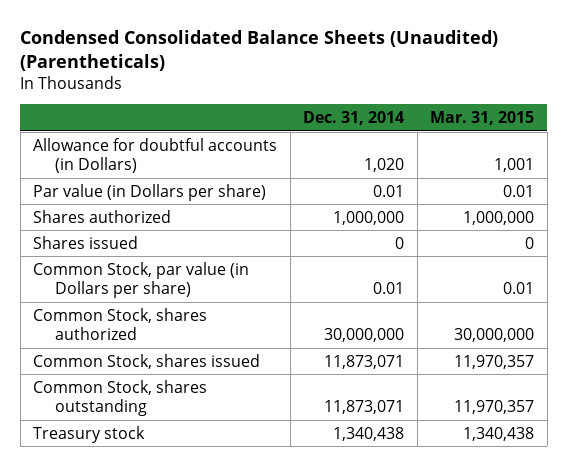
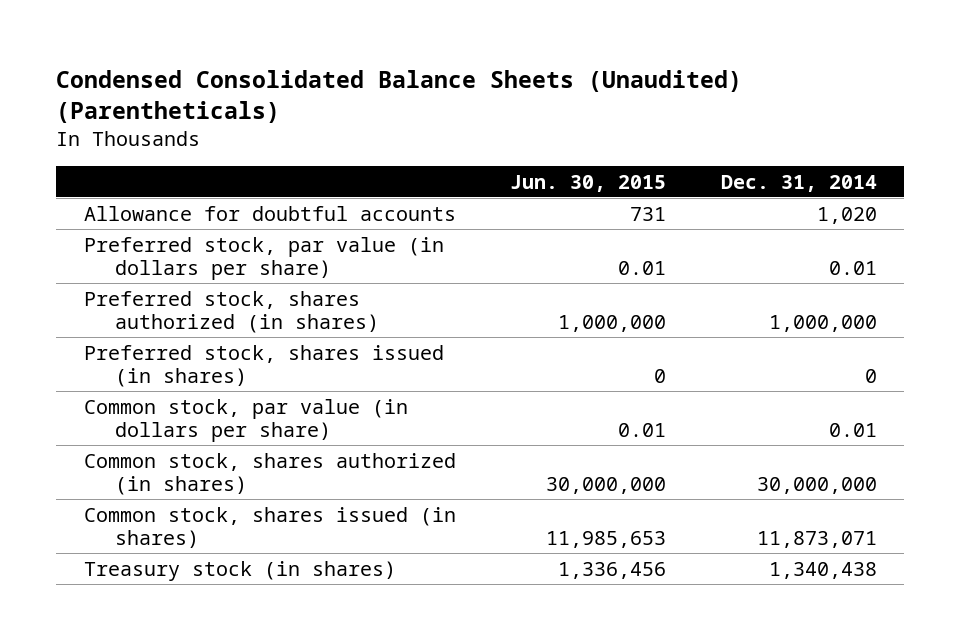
[430,110,535,125] Mar. 31, 2015 -> none
none -> [510,174,667,192] Jun. 30, 2015
[33,379,208,416] Common Stock, shares outstanding -> none
[33,137,278,173] Allowance for doubtful accounts (in Dollars) -> [83,205,456,221] Allowance for doubtful accounts
[33,183,267,201] Par value (in Dollars per share) -> [83,236,444,281] Preferred stock, par value (in dollars per share)
[33,209,172,223] Shares authorized -> [83,290,379,334] Preferred stock, shares authorized (in shares)
[33,235,139,249] Shares issued -> [83,344,444,388] Preferred stock, shares issued (in shares)
[33,261,250,298] Common Stock, par value (in Dollars per share) -> [83,398,408,443] Common stock, par value (in dollars per share)
[33,307,208,340] Common Stock, shares authorized -> [83,452,456,496] Common stock, shares authorized (in shares)
[33,353,261,369] Common Stock, shares issued -> [83,506,456,549] Common stock, shares issued (in shares)
[33,425,146,443] Treasury stock -> [83,560,396,581] Treasury stock (in shares)

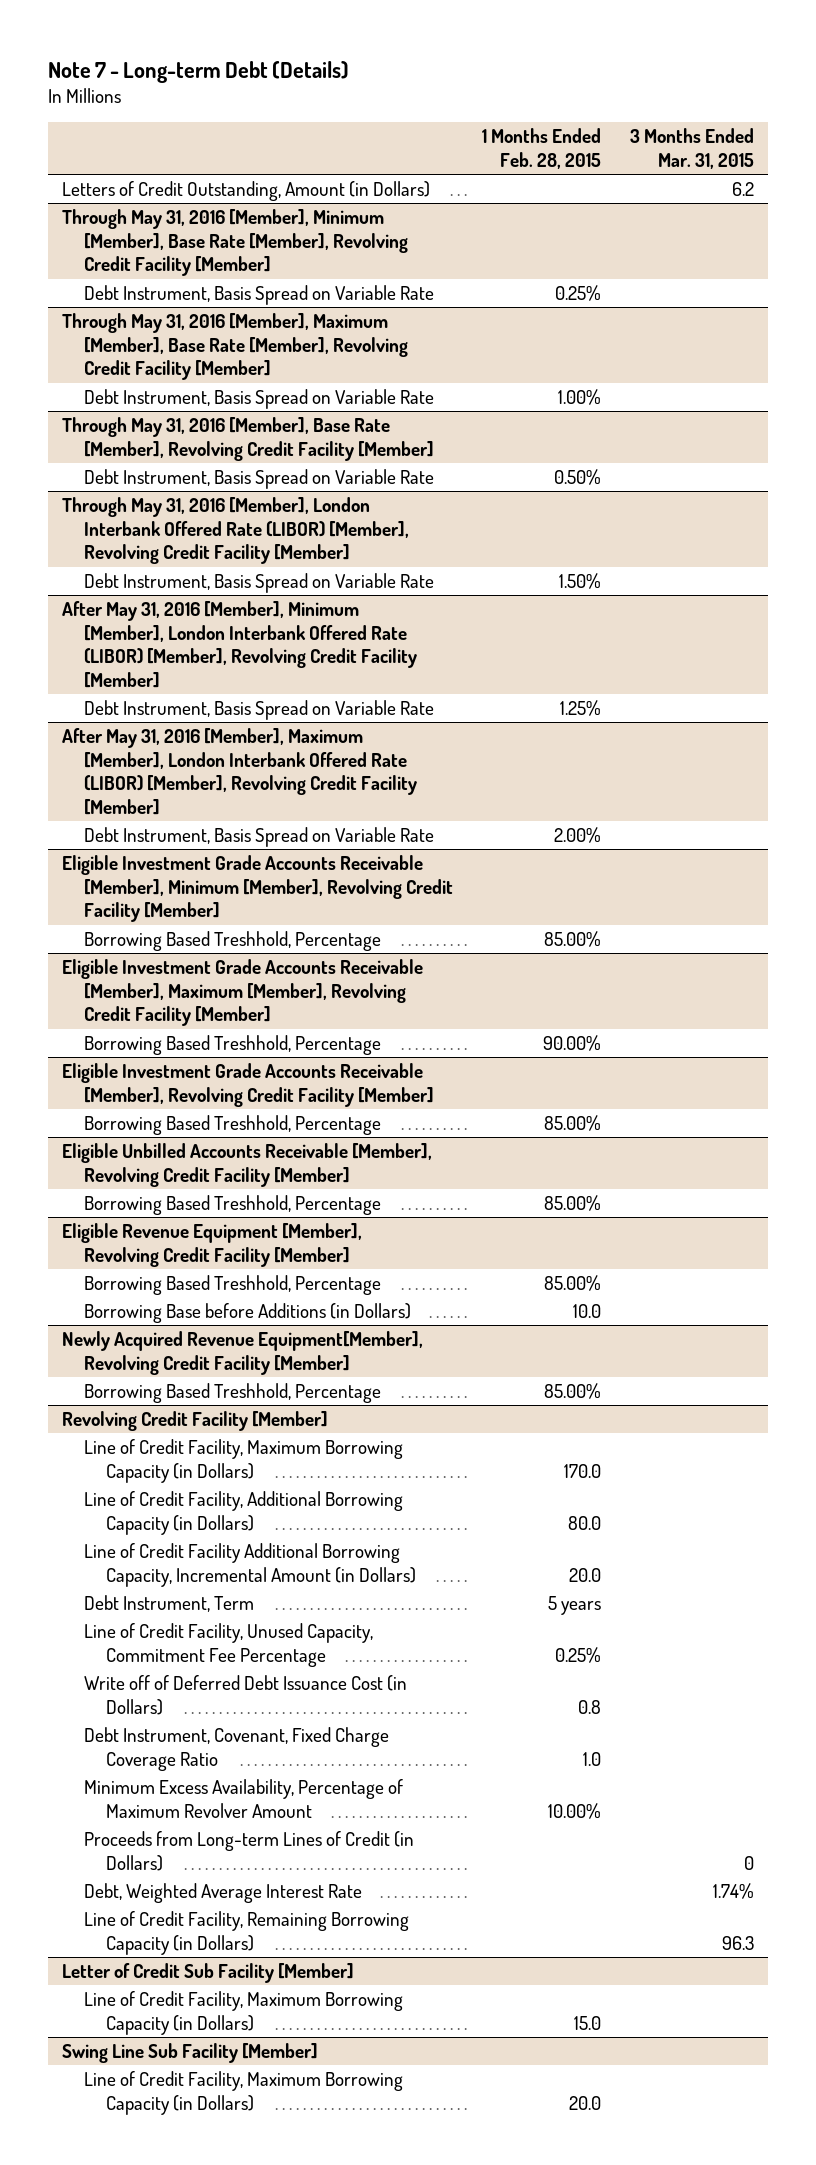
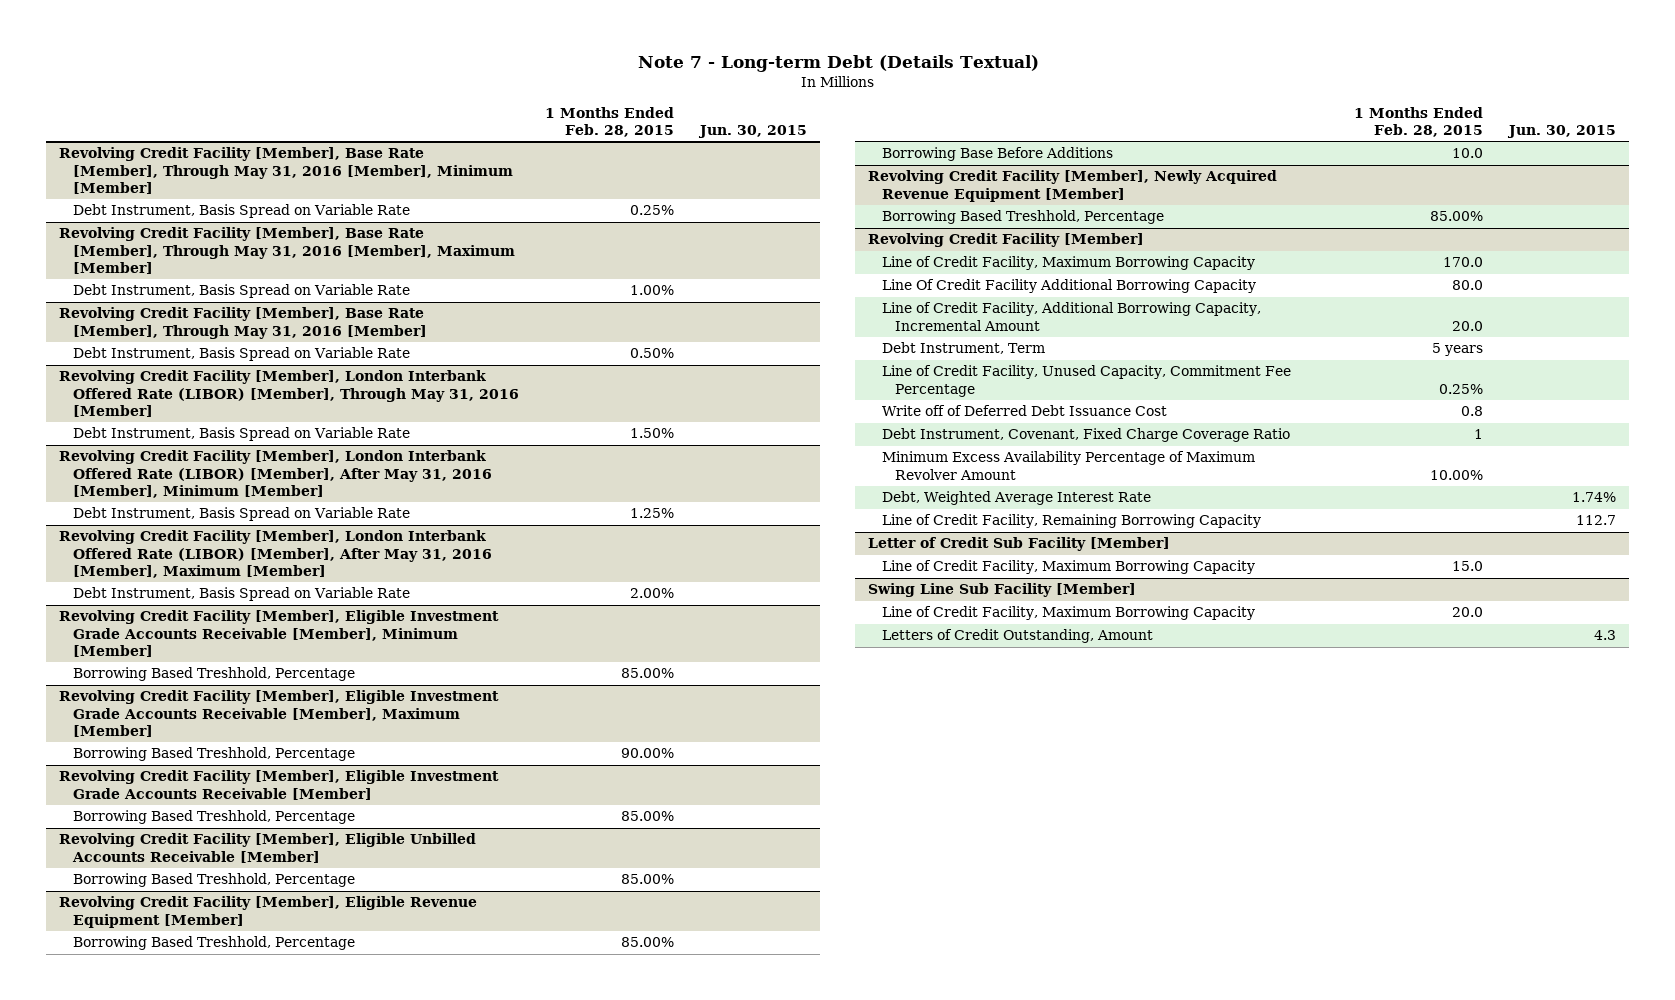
[48,60,350,83] Note 7 - Long-term Debt (Details) -> [637,55,1039,73] Note 7 - Long-term Debt (Details Textual)
[629,128,754,170] 3 Months Ended Mar. 31, 2015 -> none
none -> [697,125,807,139] Jun. 30, 2015
[62,181,431,202] Letters of Credit Outstanding, Amount (in Dollars) -> none
[62,209,409,277] Through May 31, 2016 [Member], Minimum [Member], Base Rate [Member], Revolving Credit Facility [Member] -> [59,147,513,194] Revolving Credit Facility [Member], Base Rate [Member], Through May 31, 2016 [Member], Minimum [Member]
[62,313,409,381] Through May 31, 2016 [Member], Maximum [Member], Base Rate [Member], Revolving Credit Facility [Member] -> [59,227,515,274] Revolving Credit Facility [Member], Base Rate [Member], Through May 31, 2016 [Member], Maximum [Member]
[62,417,435,461] Through May 31, 2016 [Member], Base Rate [Member], Revolving Credit Facility [Member] -> [59,307,427,339] Revolving Credit Facility [Member], Base Rate [Member], Through May 31, 2016 [Member]
[62,497,410,565] Through May 31, 2016 [Member], London Interbank Offered Rate (LIBOR) [Member], Revolving Credit Facility [Member] -> [59,370,519,417] Revolving Credit Facility [Member], London Interbank Offered Rate (LIBOR) [Member], Through May 31, 2016 [Member]
[62,601,418,689] After May 31, 2016 [Member], Minimum [Member], London Interbank Offered Rate (LIBOR) [Member], Revolving Credit Facility [Member] -> [59,450,492,498] Revolving Credit Facility [Member], London Interbank Offered Rate (LIBOR) [Member], After May 31, 2016 [Member], Minimum [Member]
[62,728,418,816] After May 31, 2016 [Member], Maximum [Member], London Interbank Offered Rate (LIBOR) [Member], Revolving Credit Facility [Member] -> [59,530,492,578] Revolving Credit Facility [Member], London Interbank Offered Rate (LIBOR) [Member], After May 31, 2016 [Member], Maximum [Member]
[62,855,454,923] Eligible Investment Grade Accounts Receivable [Member], Minimum [Member], Revolving Credit Facility [Member] -> [59,610,500,657] Revolving Credit Facility [Member], Eligible Investment Grade Accounts Receivable [Member], Minimum [Member]
[62,959,424,1027] Eligible Investment Grade Accounts Receivable [Member], Maximum [Member], Revolving Credit Facility [Member] -> [59,690,500,737] Revolving Credit Facility [Member], Eligible Investment Grade Accounts Receivable [Member], Maximum [Member]
[62,1063,435,1107] Eligible Investment Grade Accounts Receivable [Member], Revolving Credit Facility [Member] -> [59,770,500,800] Revolving Credit Facility [Member], Eligible Investment Grade Accounts Receivable [Member]
[62,1143,433,1187] Eligible Unbilled Accounts Receivable [Member], Revolving Credit Facility [Member] -> [59,833,477,863] Revolving Credit Facility [Member], Eligible Unbilled Accounts Receivable [Member]
[62,1223,363,1267] Eligible Revenue Equipment [Member], Revolving Credit Facility [Member] -> [59,896,478,928] Revolving Credit Facility [Member], Eligible Revenue Equipment [Member]
[84,1303,412,1324] Borrowing Base before Additions (in Dollars) -> [881,147,1113,162] Borrowing Base Before Additions
[62,1331,424,1375] Newly Acquired Revenue Equipment[Member], Revolving Credit Facility [Member] -> [868,170,1278,202] Revolving Credit Facility [Member], Newly Acquired Revenue Equipment [Member]
[84,1439,404,1483] Line of Credit Facility, Maximum Borrowing Capacity (in Dollars) -> [881,256,1255,271] Line of Credit Facility, Maximum Borrowing Capacity
[84,1491,404,1535] Line of Credit Facility, Additional Borrowing Capacity (in Dollars) -> [881,279,1256,294] Line Of Credit Facility Additional Borrowing Capacity
[84,1543,416,1587] Line of Credit Facility Additional Borrowing Capacity, Incremental Amount (in Dollars) -> [881,302,1261,331] Line of Credit Facility, Additional Borrowing Capacity, Incremental Amount
[84,1831,415,1871] Proceeds from Long-term Lines of Credit (in Dollars) -> none
[84,1675,408,1715] Write off of Deferred Debt Issuance Cost (in Dollars) -> [881,405,1167,417] Write off of Deferred Debt Issuance Cost
[582,1751,601,1766] 1.0 -> [1473,429,1483,440] 1
[84,1779,404,1818] Minimum Excess Availability, Percentage of Maximum Revolver Amount -> [881,451,1255,480] Minimum Excess Availability Percentage of Maximum Revolver Amount
[84,1911,410,1955] Line of Credit Facility, Remaining Borrowing Capacity (in Dollars) -> [881,514,1261,529] Line of Credit Facility, Remaining Borrowing Capacity
[84,1991,404,2035] Line of Credit Facility, Maximum Borrowing Capacity (in Dollars) -> [881,560,1255,575] Line of Credit Facility, Maximum Borrowing Capacity
[84,2071,404,2115] Line of Credit Facility, Maximum Borrowing Capacity (in Dollars) -> [881,606,1255,621] Line of Credit Facility, Maximum Borrowing Capacity
none -> [881,629,1153,644] Letters of Credit Outstanding, Amount

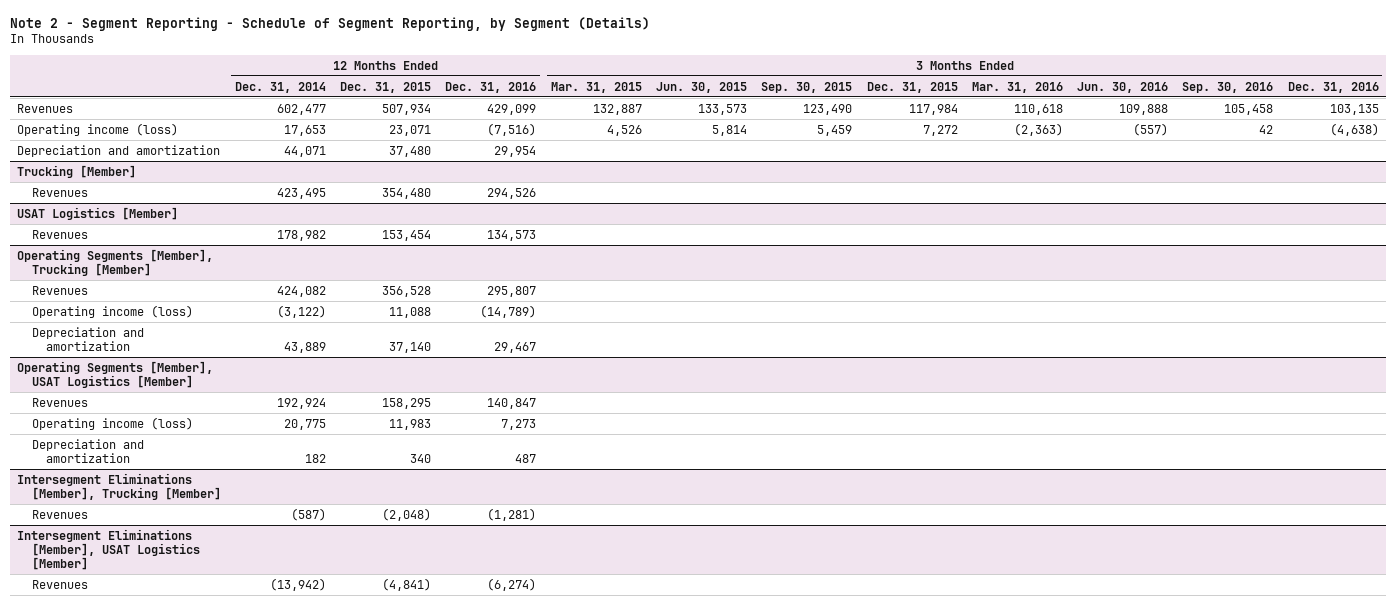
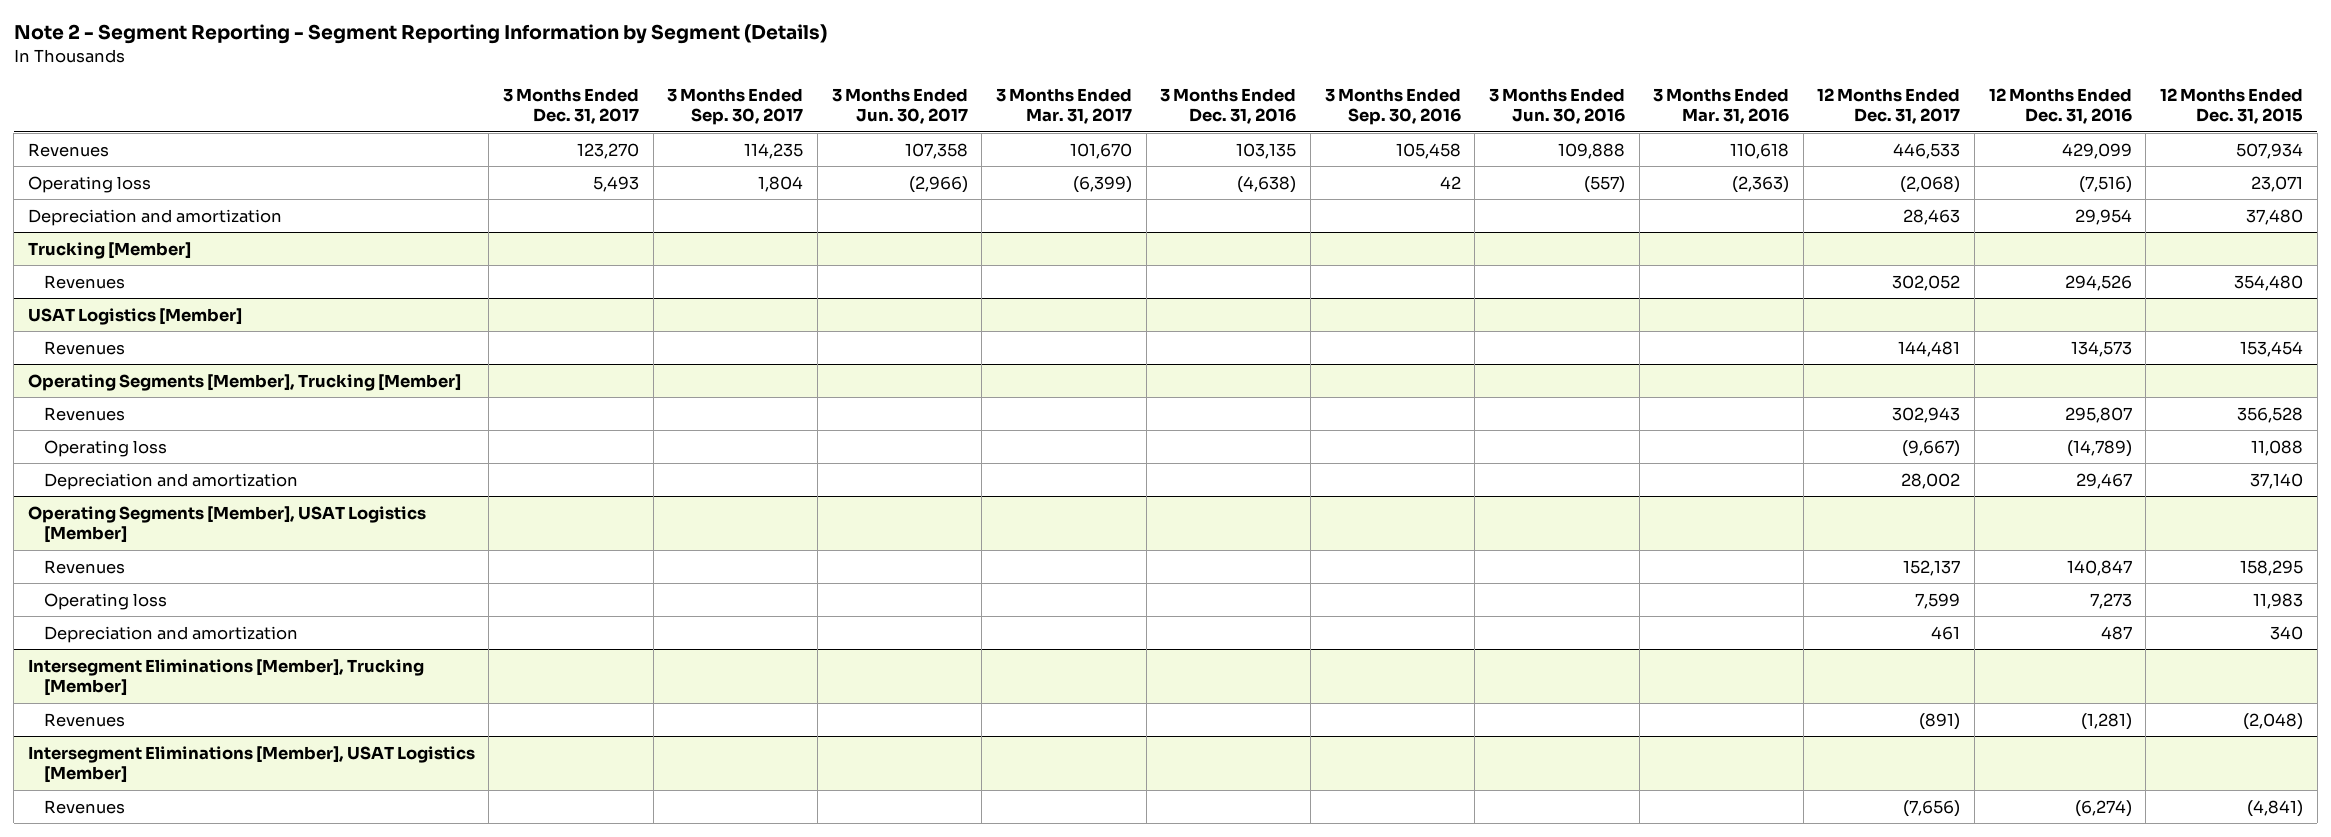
[10,17,651,32] Note 2 - Segment Reporting - Schedule of Segment Reporting, by Segment (Details) -> [13,24,827,45] Note 2 - Segment Reporting - Segment Reporting Information by Segment (Details)
[234,81,326,93] Dec. 31, 2014 -> none
[550,81,642,93] Mar. 31, 2015 -> none
[656,81,748,93] Jun. 30, 2015 -> none
[761,81,853,93] Sep. 30, 2015 -> none
[866,81,958,93] Dec. 31, 2015 -> none
none -> [503,87,640,125] 3 Months Ended Dec. 31, 2017
none -> [667,87,804,126] 3 Months Ended Sep. 30, 2017
none -> [831,87,968,125] 3 Months Ended Jun. 30, 2017
none -> [996,87,1133,125] 3 Months Ended Mar. 31, 2017
none -> [1817,87,1961,125] 12 Months Ended Dec. 31, 2017
[17,122,179,136] Operating income (loss) -> [27,175,151,193] Operating loss
[31,304,193,318] Operating income (loss) -> [43,439,167,457] Operating loss
[31,416,193,430] Operating income (loss) -> [43,592,167,610] Operating loss

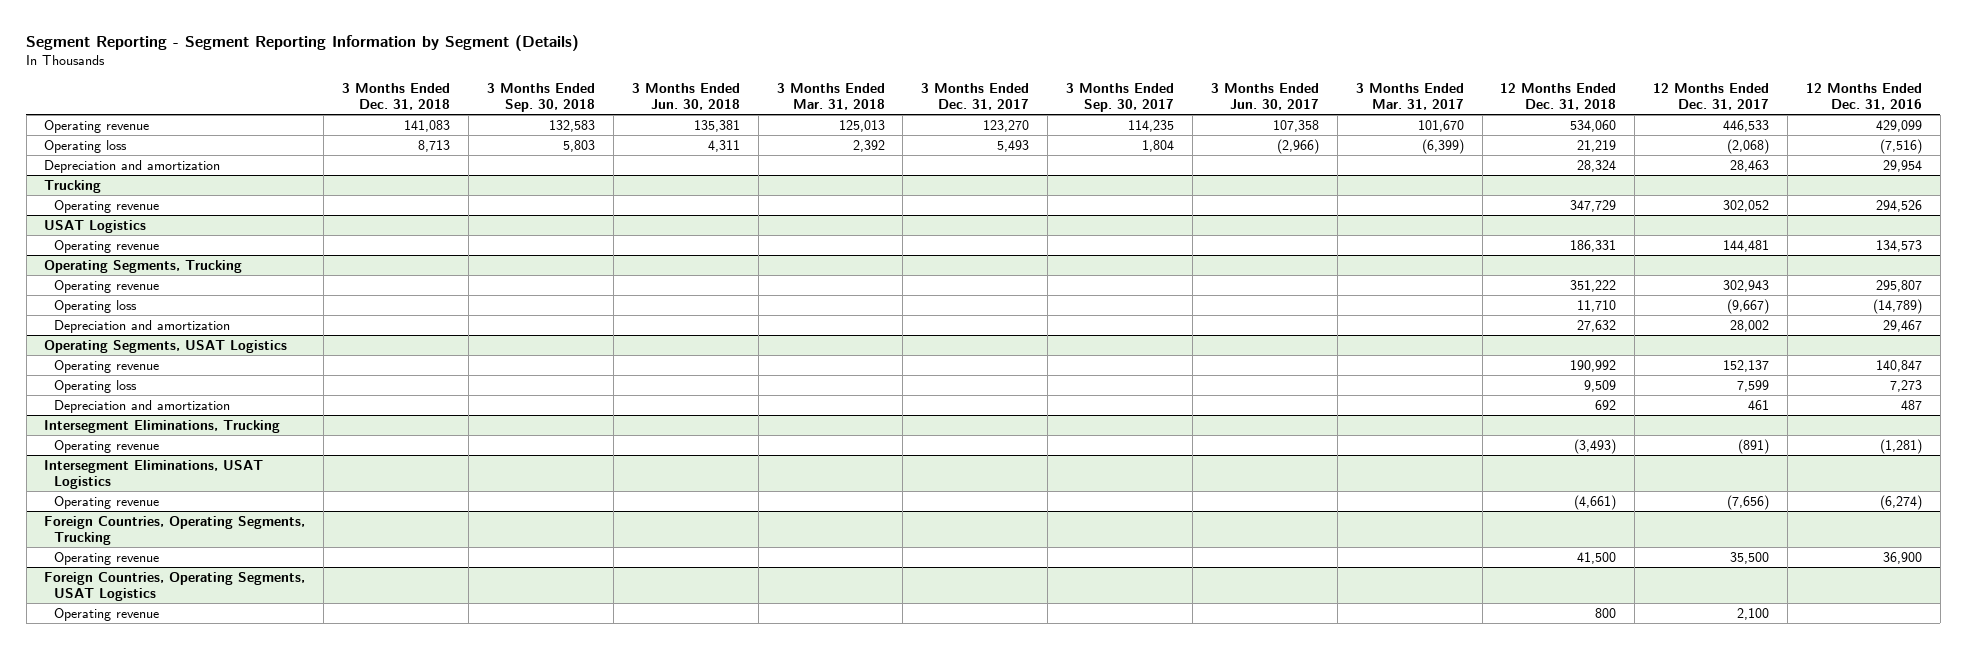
[13,24,827,45] Note 2 - Segment Reporting - Segment Reporting Information by Segment (Details) -> [26,34,580,51] Segment Reporting - Segment Reporting Information by Segment (Details)
[1160,87,1297,125] 3 Months Ended Dec. 31, 2016 -> none
[1324,87,1461,126] 3 Months Ended Sep. 30, 2016 -> none
[1488,87,1625,125] 3 Months Ended Jun. 30, 2016 -> none
[1653,87,1790,125] 3 Months Ended Mar. 31, 2016 -> none
[2160,87,2304,125] 12 Months Ended Dec. 31, 2015 -> none
none -> [342,82,451,110] 3 Months Ended Dec. 31, 2018
none -> [486,82,595,112] 3 Months Ended Sep. 30, 2018
none -> [631,82,740,110] 3 Months Ended Jun. 30, 2018
none -> [776,82,885,110] 3 Months Ended Mar. 31, 2018
none -> [1500,82,1617,110] 12 Months Ended Dec. 31, 2018
[27,142,109,157] Revenues -> [44,119,150,133] Operating revenue
[27,241,191,259] Trucking [Member] -> [44,179,102,193] Trucking
[43,274,125,289] Revenues -> [54,199,160,213] Operating revenue
[27,307,242,325] USAT Logistics [Member] -> [44,219,147,233] USAT Logistics
[43,340,125,355] Revenues -> [54,239,160,253] Operating revenue
[27,373,461,391] Operating Segments [Member], Trucking [Member] -> [44,259,243,273] Operating Segments, Trucking
[43,406,125,421] Revenues -> [54,279,160,293] Operating revenue
[27,505,426,544] Operating Segments [Member], USAT Logistics [Member] -> [44,339,288,353] Operating Segments, USAT Logistics
[43,559,125,574] Revenues -> [54,359,160,373] Operating revenue
[27,658,424,697] Intersegment Eliminations [Member], Trucking [Member] -> [44,419,281,433] Intersegment Eliminations, Trucking
[43,712,125,727] Revenues -> [54,439,160,453] Operating revenue
[27,745,475,784] Intersegment Eliminations [Member], USAT Logistics [Member] -> [44,459,264,489] Intersegment Eliminations, USAT Logistics
[43,799,125,814] Revenues -> [54,495,160,509] Operating revenue
none -> [44,515,306,545] Foreign Countries, Operating Segments, Trucking
none -> [54,551,160,565] Operating revenue
none -> [44,571,306,601] Foreign Countries, Operating Segments, USAT Logistics
none -> [54,607,160,621] Operating revenue

